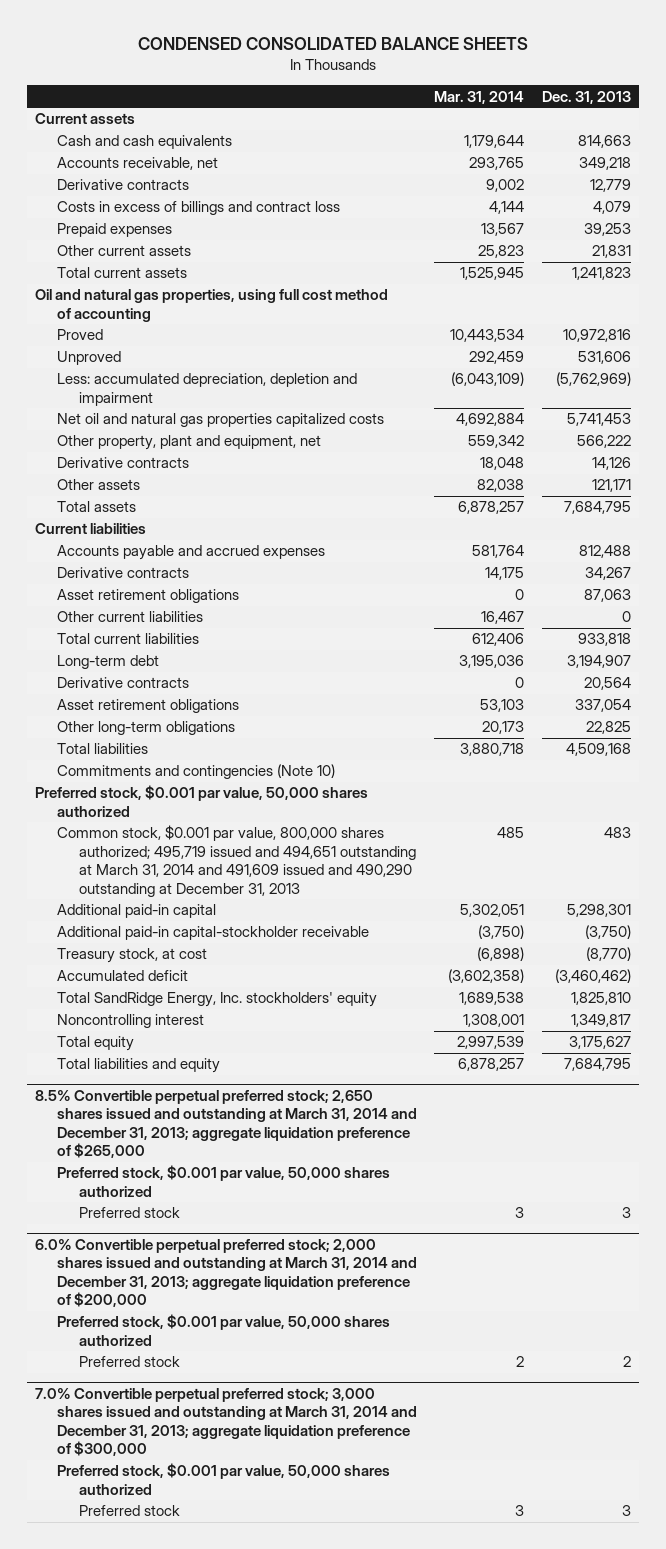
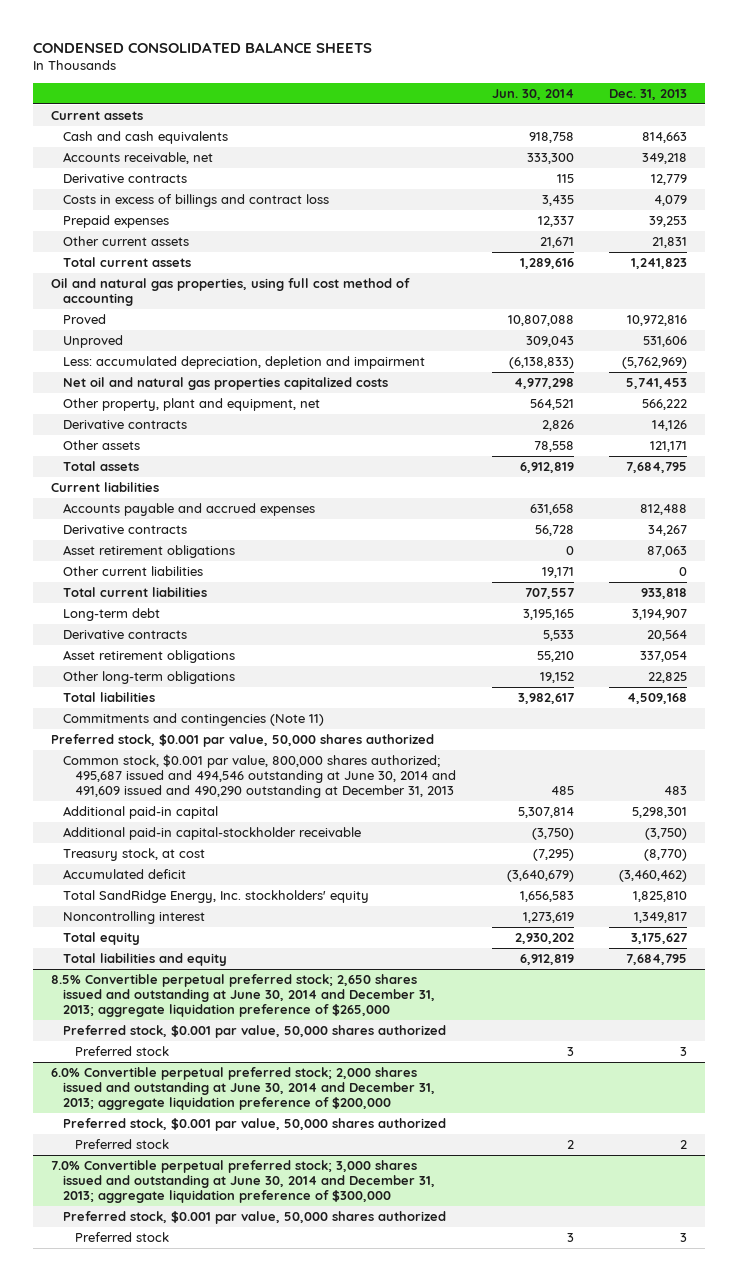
[434,90,525,104] Mar. 31, 2014 -> none
none -> [491,88,574,100] Jun. 30, 2014
[56,764,335,780] Commitments and contingencies (Note 10) -> [62,712,324,726] Commitments and contingencies (Note 11)
[56,825,416,897] Common stock, $0.001 par value, 800,000 shares authorized; 495,719 issued and 494,651 outstanding at March 31, 2014 and 491,609 issued and 490,290 outstanding at December 31, 2013 -> [62,753,456,799] Common stock, $0.001 par value, 800,000 shares authorized; 495,687 issued and 494,546 outstanding at June 30, 2014 and 491,609 issued and 490,290 outstanding at December 31, 2013
[35,1089,417,1158] 8.5% Convertible perpetual preferred stock; 2,650 shares issued and outstanding at March 31, 2014 and December 31, 2013; aggregate liquidation preference of $265,000 -> [50,973,435,1018] 8.5% Convertible perpetual preferred stock; 2,650 shares issued and outstanding at June 30, 2014 and December 31, 2013; aggregate liquidation preference of $265,000
[35,1238,417,1307] 6.0% Convertible perpetual preferred stock; 2,000 shares issued and outstanding at March 31, 2014 and December 31, 2013; aggregate liquidation preference of $200,000 -> [50,1066,435,1111] 6.0% Convertible perpetual preferred stock; 2,000 shares issued and outstanding at June 30, 2014 and December 31, 2013; aggregate liquidation preference of $200,000
[35,1387,417,1456] 7.0% Convertible perpetual preferred stock; 3,000 shares issued and outstanding at March 31, 2014 and December 31, 2013; aggregate liquidation preference of $300,000 -> [50,1159,435,1204] 7.0% Convertible perpetual preferred stock; 3,000 shares issued and outstanding at June 30, 2014 and December 31, 2013; aggregate liquidation preference of $300,000

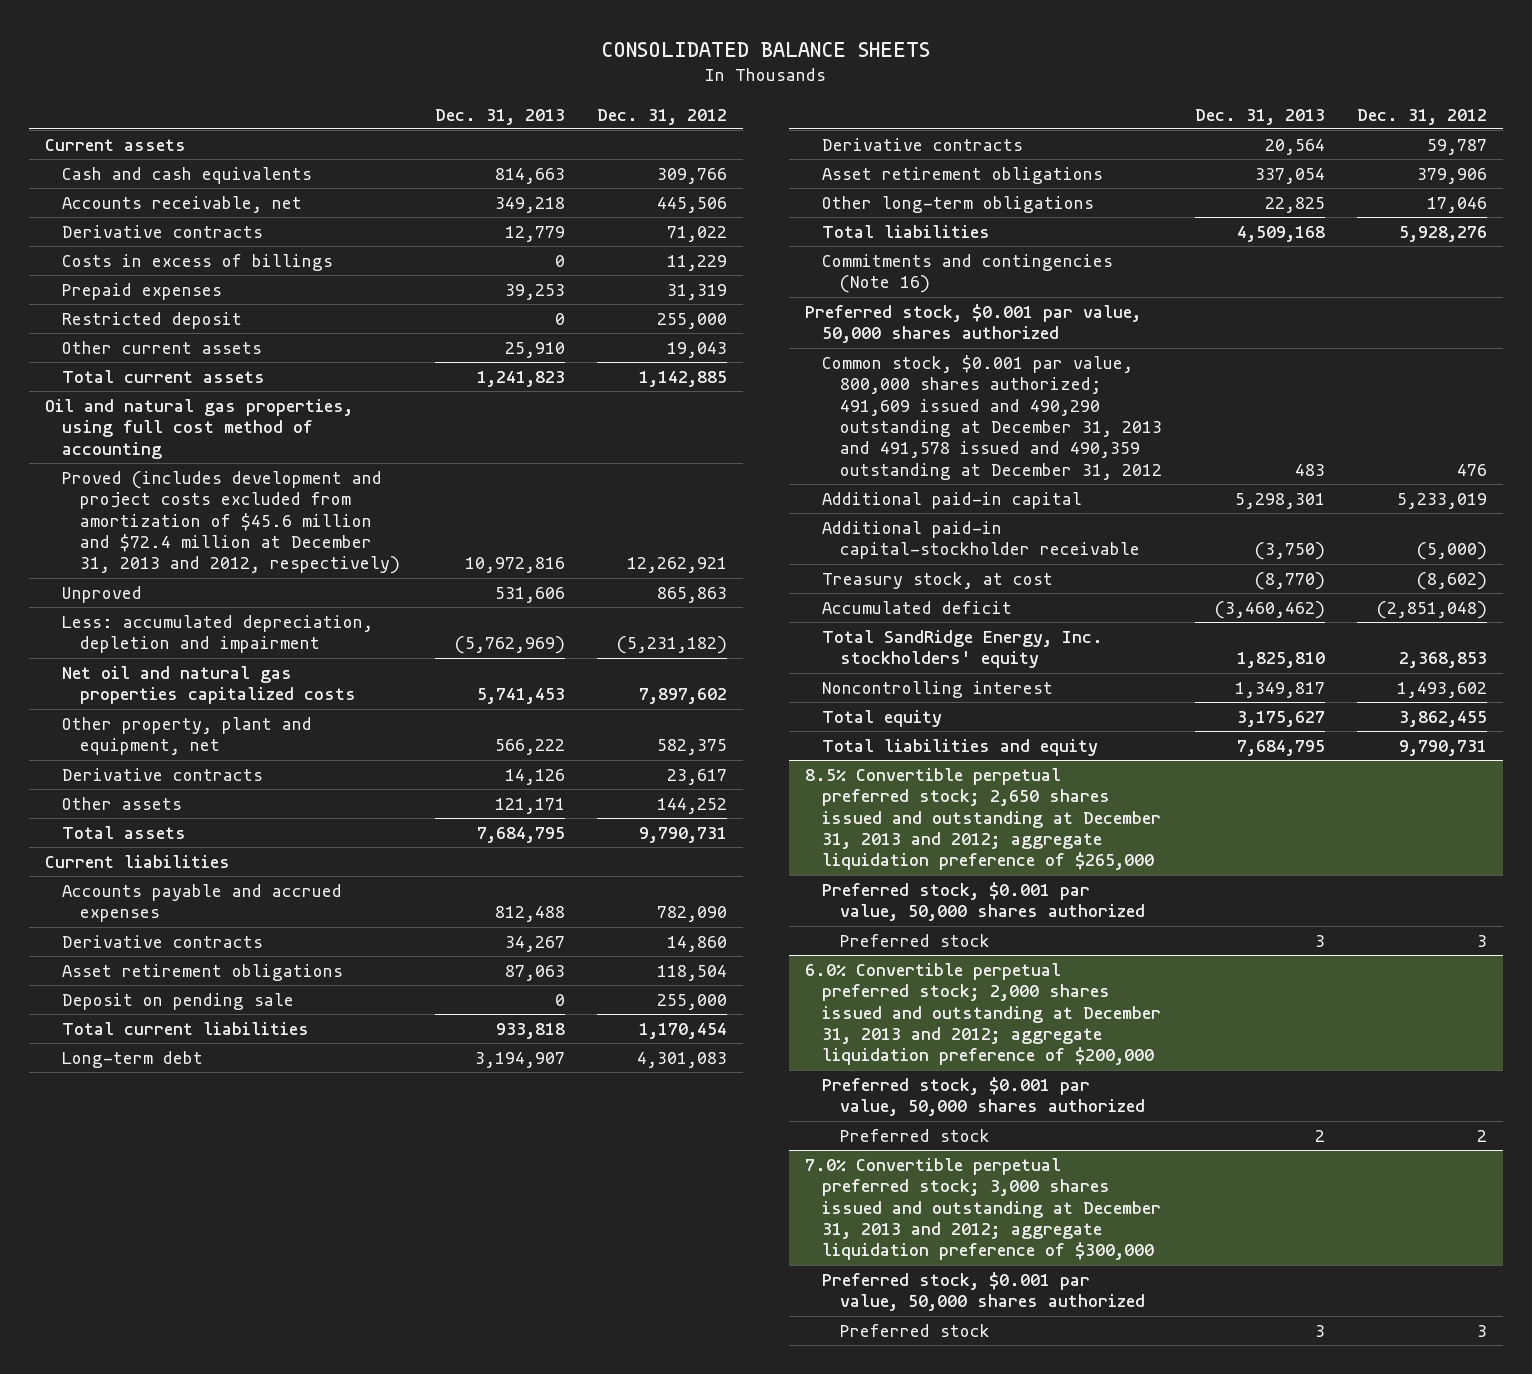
[32,41,372,53] CONDENSED CONSOLIDATED BALANCE SHEETS -> [600,41,930,57] CONSOLIDATED BALANCE SHEETS
[491,88,574,100] Jun. 30, 2014 -> none
none -> [596,108,727,125] Dec. 31, 2012
[62,193,329,207] Costs in excess of billings and contract loss -> [62,253,334,271] Costs in excess of billings
[654,194,688,206] 4,079 -> [554,254,565,267] 0
none -> [62,311,243,329] Restricted deposit
[652,236,688,248] 21,831 -> [504,341,565,358] 25,910
[62,313,106,324] Proved -> [62,470,401,575] Proved (includes development and project costs excluded from amortization of $45.6 million and $72.4 million at December 31, 2013 and 2012, respectively)
[62,565,203,576] Other current liabilities -> none
none -> [62,992,295,1010] Deposit on pending sale
[62,712,324,726] Commitments and contingencies (Note 11) -> [822,253,1114,294] Commitments and contingencies (Note 16)
[62,753,456,799] Common stock, $0.001 par value, 800,000 shares authorized; 495,687 issued and 494,546 outstanding at June 30, 2014 and 491,609 issued and 490,290 outstanding at December 31, 2013 -> [822,354,1163,480] Common stock, $0.001 par value, 800,000 shares authorized; 491,609 issued and 490,290 outstanding at December 31, 2013 and 491,578 issued and 490,359 outstanding at December 31, 2012
[50,973,435,1018] 8.5% Convertible perpetual preferred stock; 2,650 shares issued and outstanding at June 30, 2014 and December 31, 2013; aggregate liquidation preference of $265,000 -> [804,767,1162,871] 8.5% Convertible perpetual preferred stock; 2,650 shares issued and outstanding at December 31, 2013 and 2012; aggregate liquidation preference of $265,000
[50,1066,435,1111] 6.0% Convertible perpetual preferred stock; 2,000 shares issued and outstanding at June 30, 2014 and December 31, 2013; aggregate liquidation preference of $200,000 -> [804,962,1162,1066] 6.0% Convertible perpetual preferred stock; 2,000 shares issued and outstanding at December 31, 2013 and 2012; aggregate liquidation preference of $200,000
[50,1159,435,1204] 7.0% Convertible perpetual preferred stock; 3,000 shares issued and outstanding at June 30, 2014 and December 31, 2013; aggregate liquidation preference of $300,000 -> [804,1157,1162,1261] 7.0% Convertible perpetual preferred stock; 3,000 shares issued and outstanding at December 31, 2013 and 2012; aggregate liquidation preference of $300,000

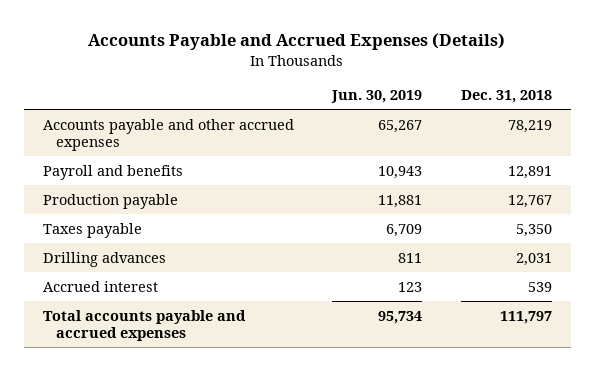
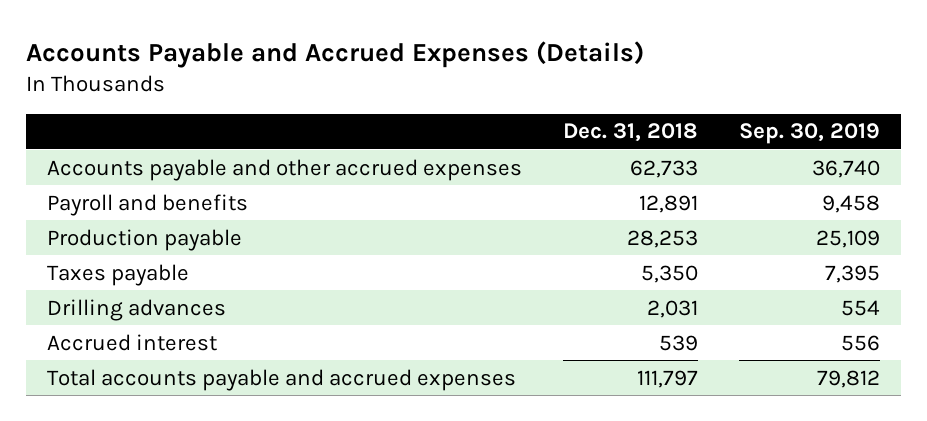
[331,89,423,103] Jun. 30, 2019 -> none
none -> [739,123,881,145] Sep. 30, 2019
[507,119,552,133] 78,219 -> [630,159,699,178] 62,733
[507,194,552,208] 12,767 -> [627,229,699,248] 28,253

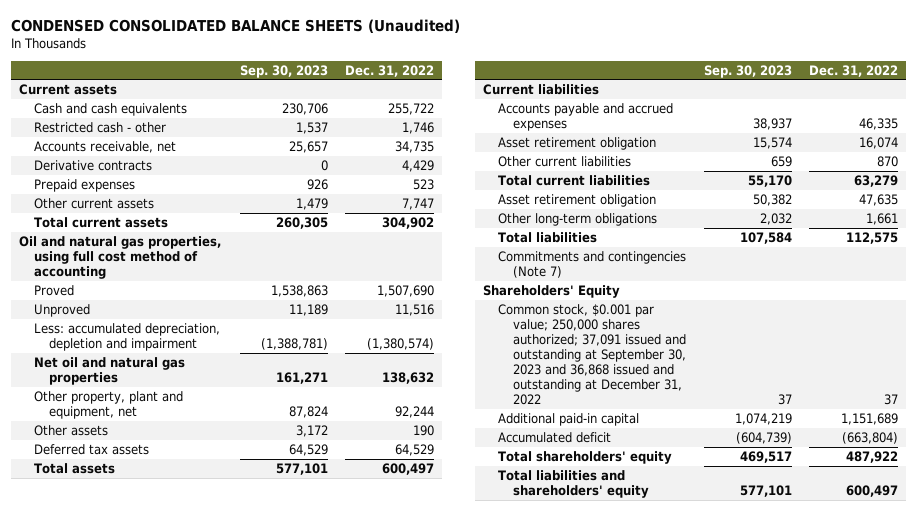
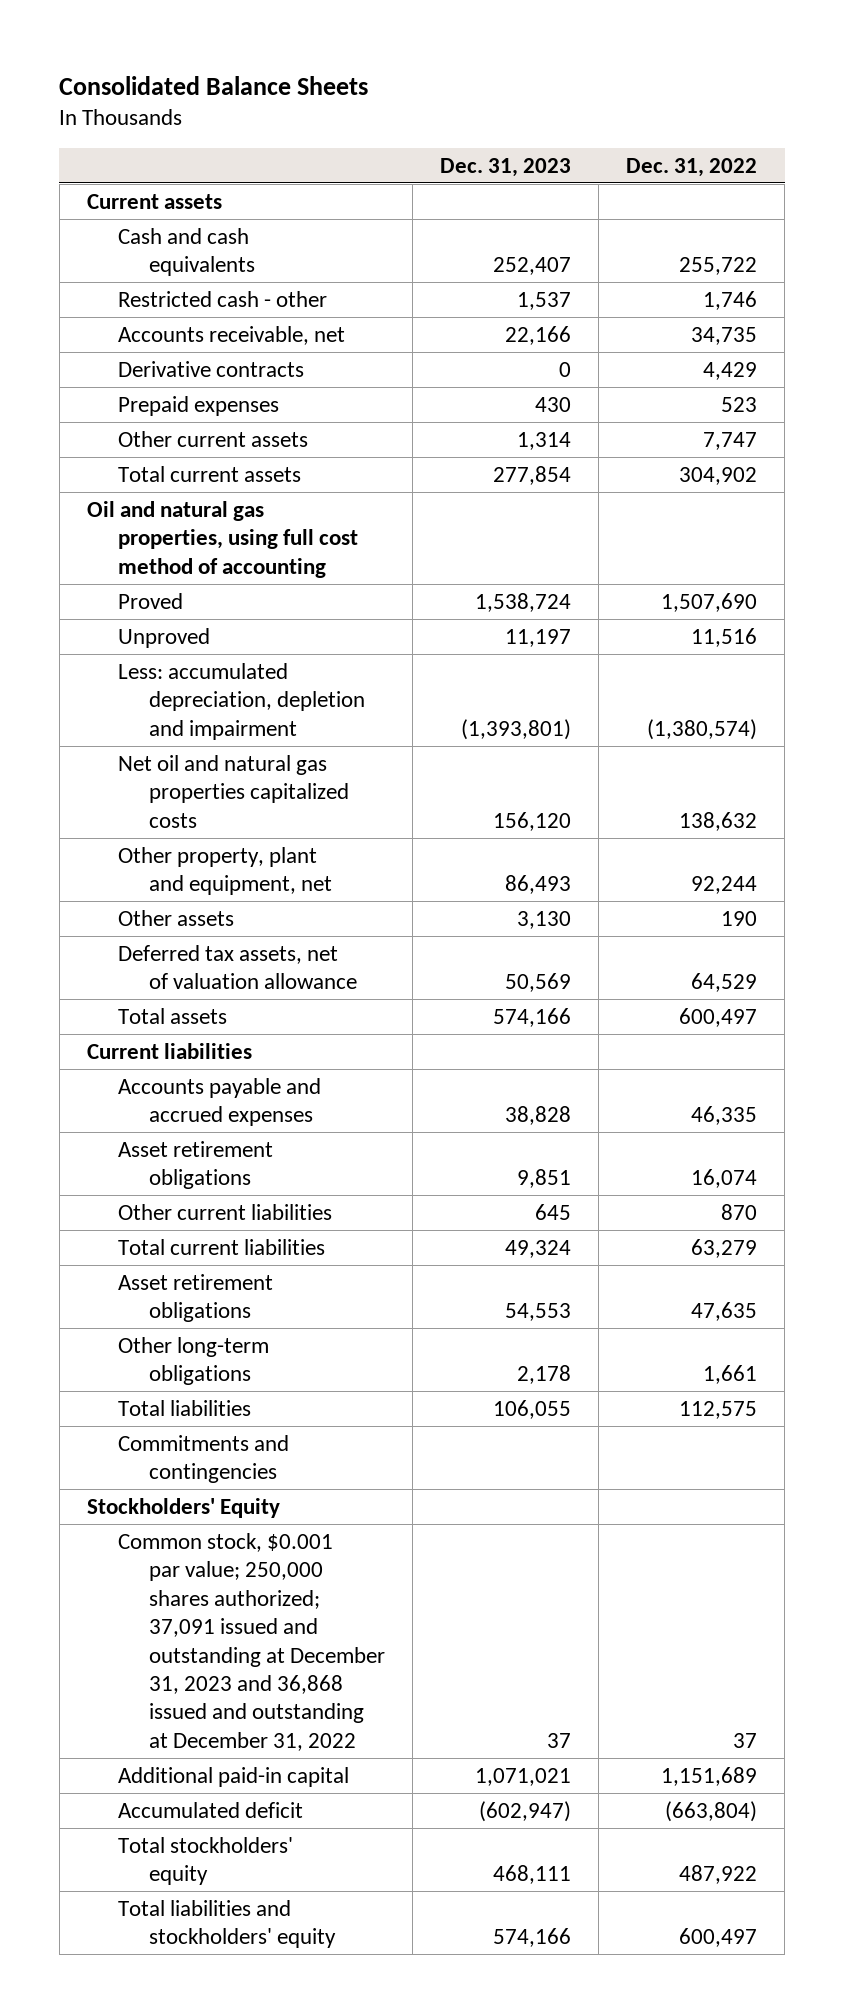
[10,18,460,33] CONDENSED CONSOLIDATED BALANCE SHEETS (Unaudited) -> [59,75,369,95] Consolidated Balance Sheets
[239,64,328,78] Sep. 30, 2023 -> none
none -> [440,157,572,177] Dec. 31, 2023
[34,356,186,385] Net oil and natural gas properties -> [118,754,350,828] Net oil and natural gas properties capitalized costs
[34,443,150,455] Deferred tax assets -> [118,944,358,990] Deferred tax assets, net of valuation allowance
[498,136,657,150] Asset retirement obligation -> [118,1140,274,1190] Asset retirement obligations
[498,193,657,207] Asset retirement obligation -> [118,1273,274,1323] Asset retirement obligations
[498,250,687,278] Commitments and contingencies (Note 7) -> [118,1434,290,1484] Commitments and contingencies
[483,284,621,298] Shareholders' Equity -> [86,1497,280,1518] Stockholders' Equity
[498,303,687,406] Common stock, $0.001 par value; 250,000 shares authorized; 37,091 issued and outstanding at September 30, 2023 and 36,868 issued and outstanding at December 31, 2022 -> [118,1532,386,1751] Common stock, $0.001 par value; 250,000 shares authorized; 37,091 issued and outstanding at December 31, 2023 and 36,868 issued and outstanding at December 31, 2022
[498,450,673,464] Total shareholders' equity -> [118,1836,294,1886] Total stockholders' equity
[498,469,650,498] Total liabilities and shareholders' equity -> [118,1899,337,1949] Total liabilities and stockholders' equity

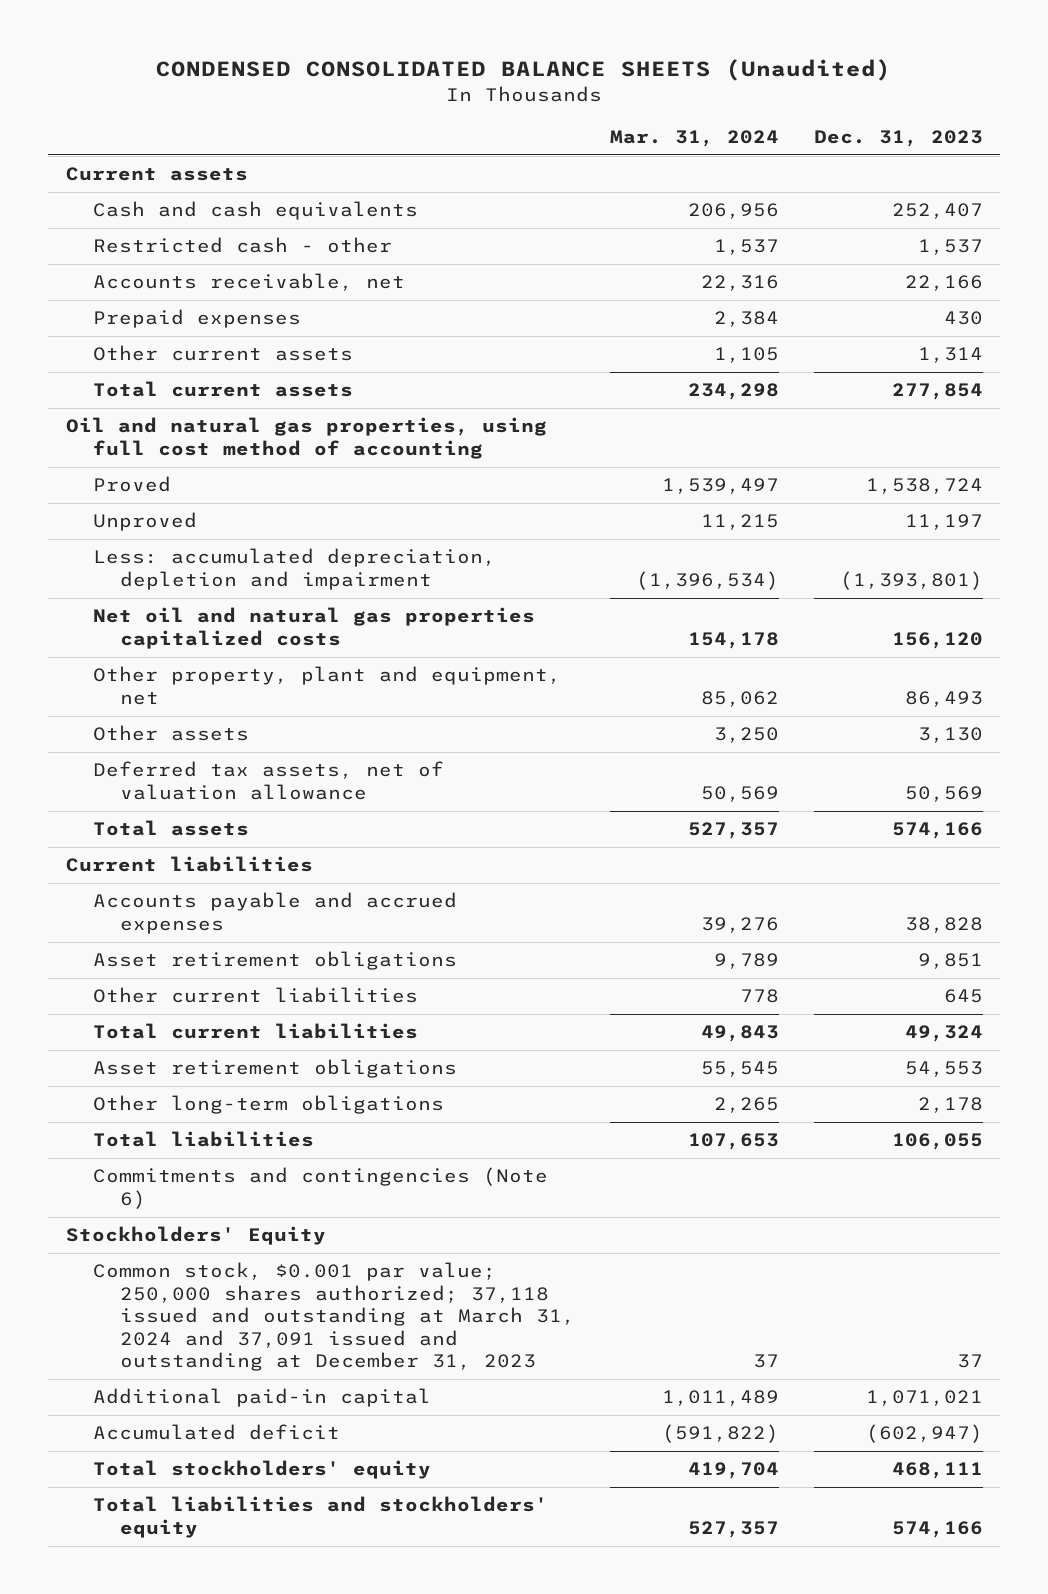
[59,75,369,95] Consolidated Balance Sheets -> [156,59,892,82] CONDENSED CONSOLIDATED BALANCE SHEETS (Unaudited)
[626,157,758,177] Dec. 31, 2022 -> none
none -> [609,130,779,148] Mar. 31, 2024
[118,360,305,377] Derivative contracts -> none
[118,1434,290,1484] Commitments and contingencies -> [92,1167,548,1209] Commitments and contingencies (Note 6)
[118,1532,386,1751] Common stock, $0.001 par value; 250,000 shares authorized; 37,091 issued and outstanding at December 31, 2023 and 36,868 issued and outstanding at December 31, 2022 -> [92,1262,576,1372] Common stock, $0.001 par value; 250,000 shares authorized; 37,118 issued and outstanding at March 31, 2024 and 37,091 issued and outstanding at December 31, 2023

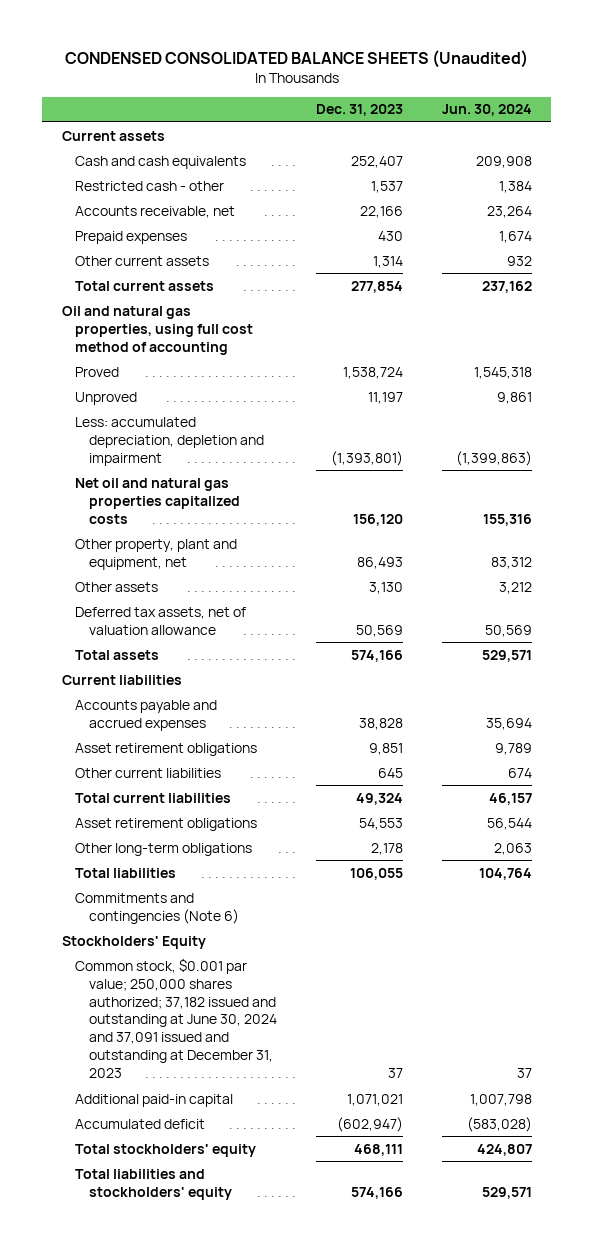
[609,130,779,148] Mar. 31, 2024 -> none
none -> [441,104,532,117] Jun. 30, 2024
[92,1262,576,1372] Common stock, $0.001 par value; 250,000 shares authorized; 37,118 issued and outstanding at March 31, 2024 and 37,091 issued and outstanding at December 31, 2023 -> [75,957,278,1079] Common stock, $0.001 par value; 250,000 shares authorized; 37,182 issued and outstanding at June 30, 2024 and 37,091 issued and outstanding at December 31, 2023

